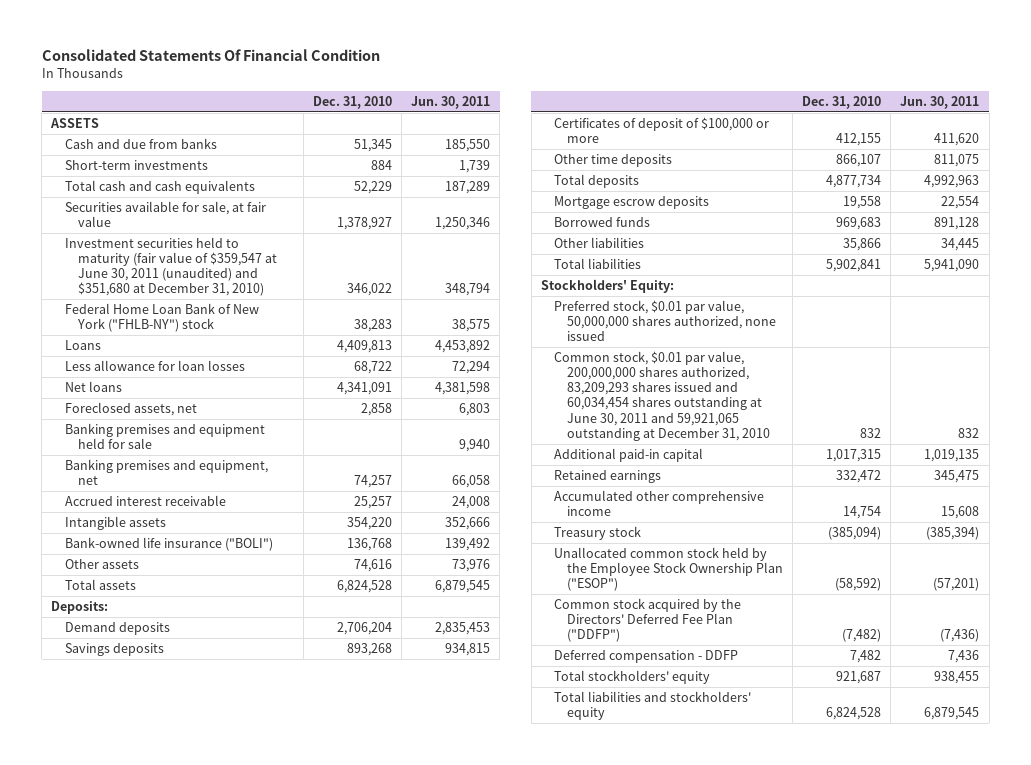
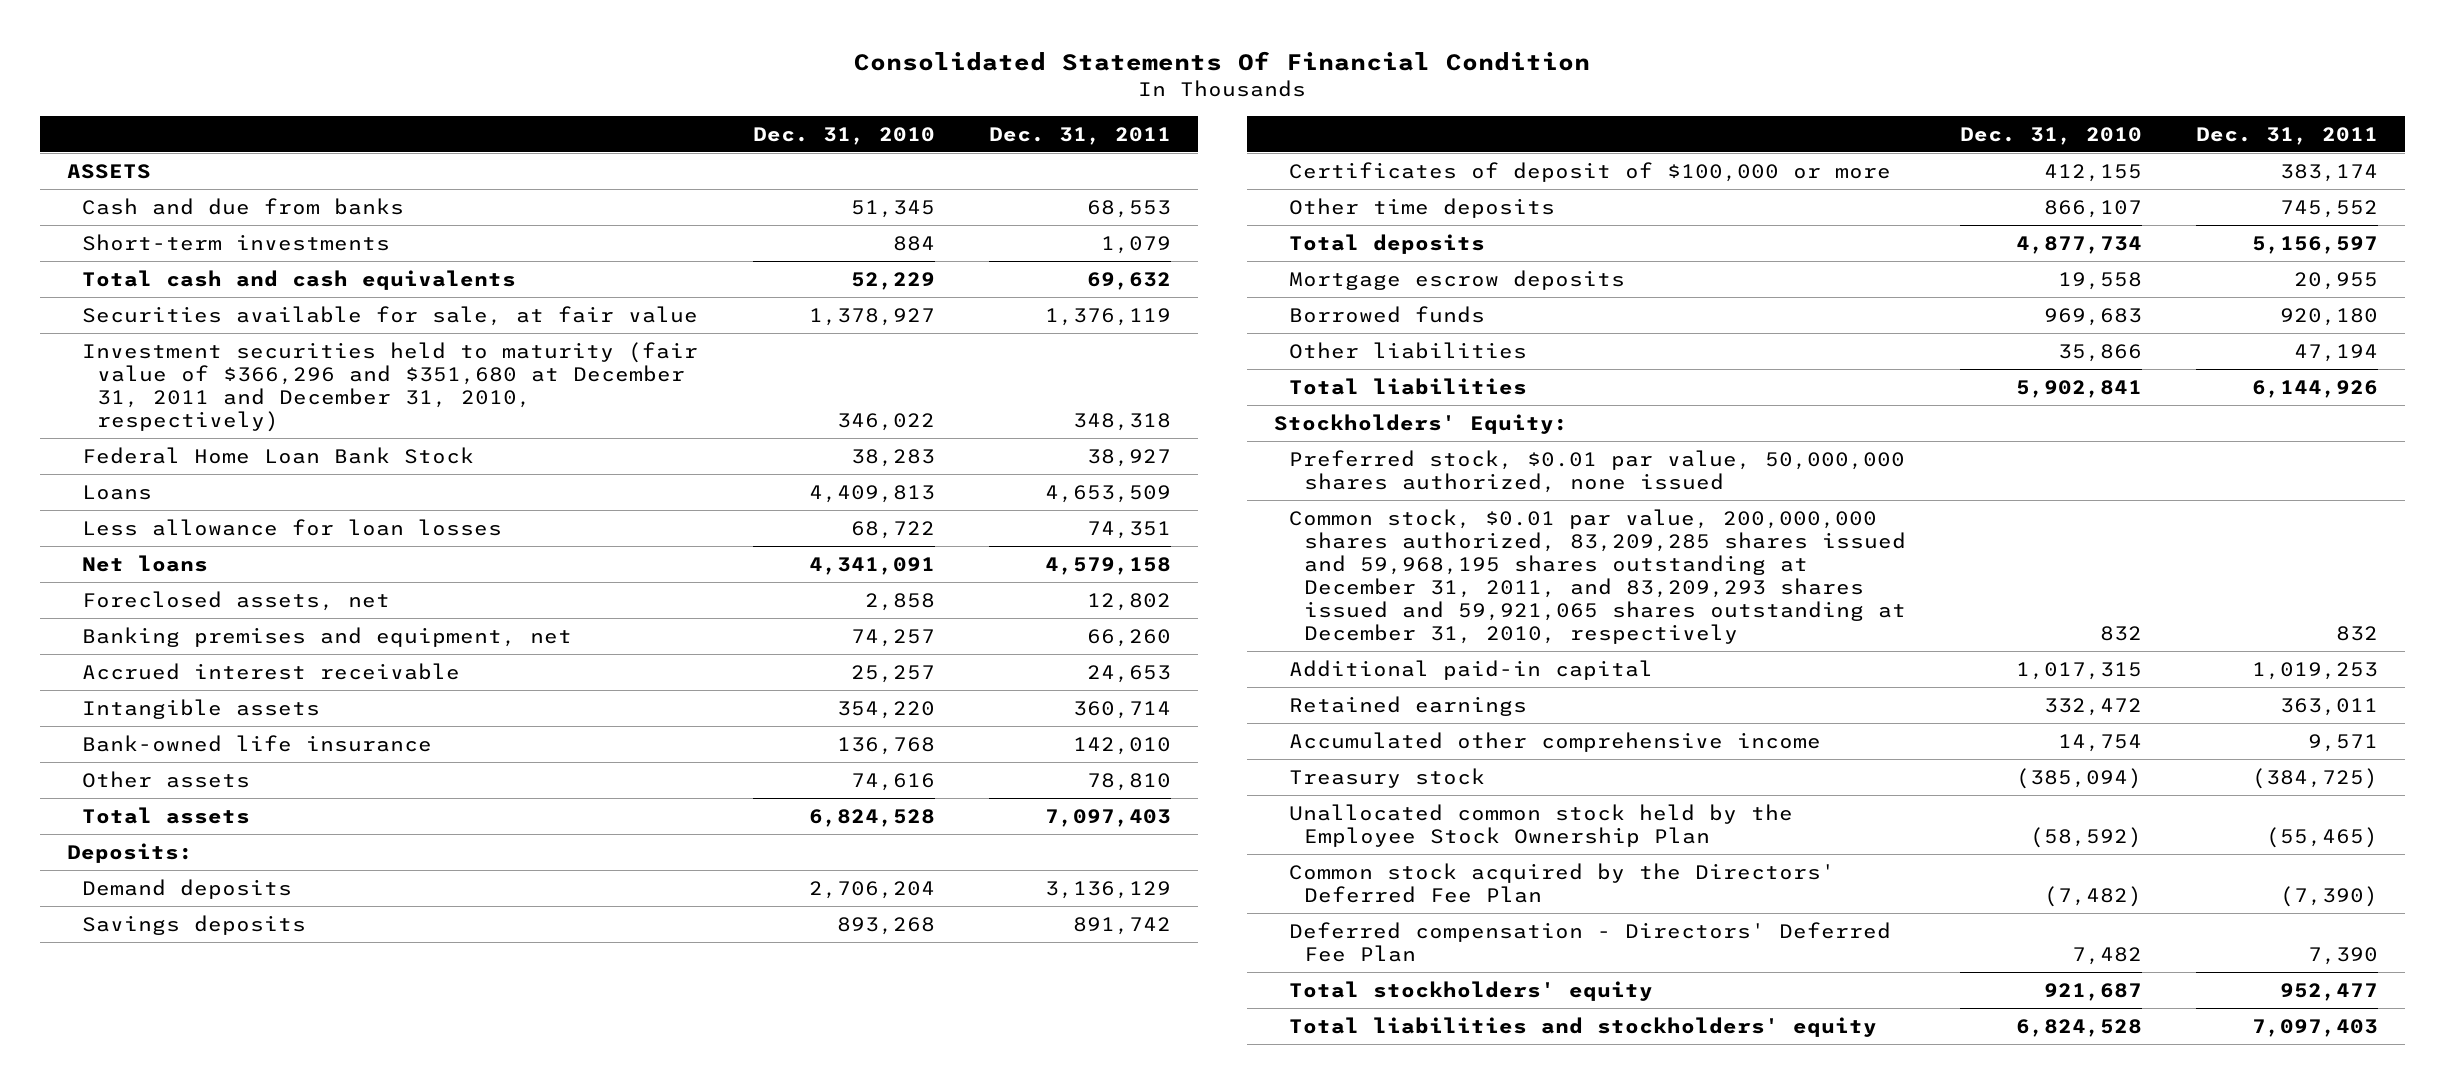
[411,95,491,109] Jun. 30, 2011 -> none
none -> [989,126,1172,145] Dec. 31, 2011
[64,237,278,297] Investment securities held to maturity (fair value of $359,547 at June 30, 2011 (unaudited) and $351,680 at December 31, 2010) -> [81,341,698,432] Investment securities held to maturity (fair value of $366,296 and $351,680 at December 31, 2011 and December 31, 2010, respectively)
[64,303,259,333] Federal Home Loan Bank of New York ("FHLB-NY") stock -> [81,446,474,464] Federal Home Loan Bank Stock
[64,423,265,450] Banking premises and equipment held for sale -> none
[64,537,273,552] Bank-owned life insurance ("BOLI") -> [81,734,432,752] Bank-owned life insurance
[553,351,771,441] Common stock, $0.01 par value, 200,000,000 shares authorized, 83,209,293 shares issued and 60,034,454 shares outstanding at June 30, 2011 and 59,921,065 outstanding at December 31, 2010 -> [1289,508,1907,644] Common stock, $0.01 par value, 200,000,000 shares authorized, 83,209,285 shares issued and 59,968,195 shares outstanding at December 31, 2011, and 83,209,293 shares issued and 59,921,065 shares outstanding at December 31, 2010, respectively
[553,547,784,592] Unallocated common stock held by the Employee Stock Ownership Plan ("ESOP") -> [1289,803,1794,847] Unallocated common stock held by the Employee Stock Ownership Plan
[553,598,741,643] Common stock acquired by the Directors' Deferred Fee Plan ("DDFP") -> [1289,862,1836,903] Common stock acquired by the Directors' Deferred Fee Plan
[553,650,738,664] Deferred compensation - DDFP -> [1289,921,1892,962] Deferred compensation - Directors' Deferred Fee Plan

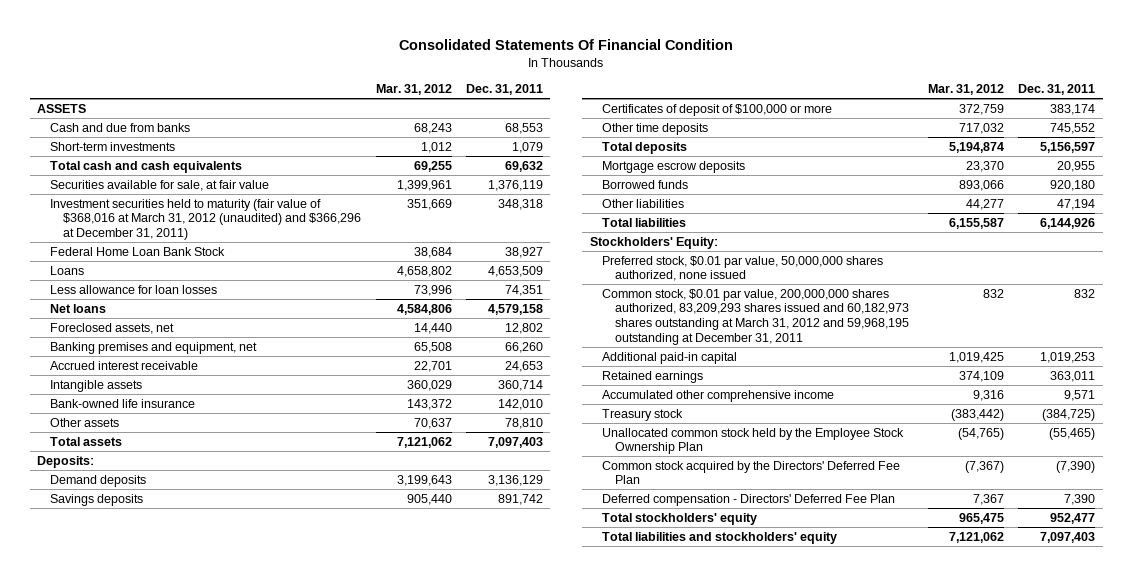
[753,126,936,145] Dec. 31, 2010 -> none
none -> [375,84,452,96] Mar. 31, 2012
[81,341,698,432] Investment securities held to maturity (fair value of $366,296 and $351,680 at December 31, 2011 and December 31, 2010, respectively) -> [50,198,361,241] Investment securities held to maturity (fair value of $368,016 at March 31, 2012 (unaudited) and $366,296 at December 31, 2011)
[1289,508,1907,644] Common stock, $0.01 par value, 200,000,000 shares authorized, 83,209,285 shares issued and 59,968,195 shares outstanding at December 31, 2011, and 83,209,293 shares issued and 59,921,065 shares outstanding at December 31, 2010, respectively -> [602,288,910,346] Common stock, $0.01 par value, 200,000,000 shares authorized, 83,209,293 shares issued and 60,182,973 shares outstanding at March 31, 2012 and 59,968,195 outstanding at December 31, 2011

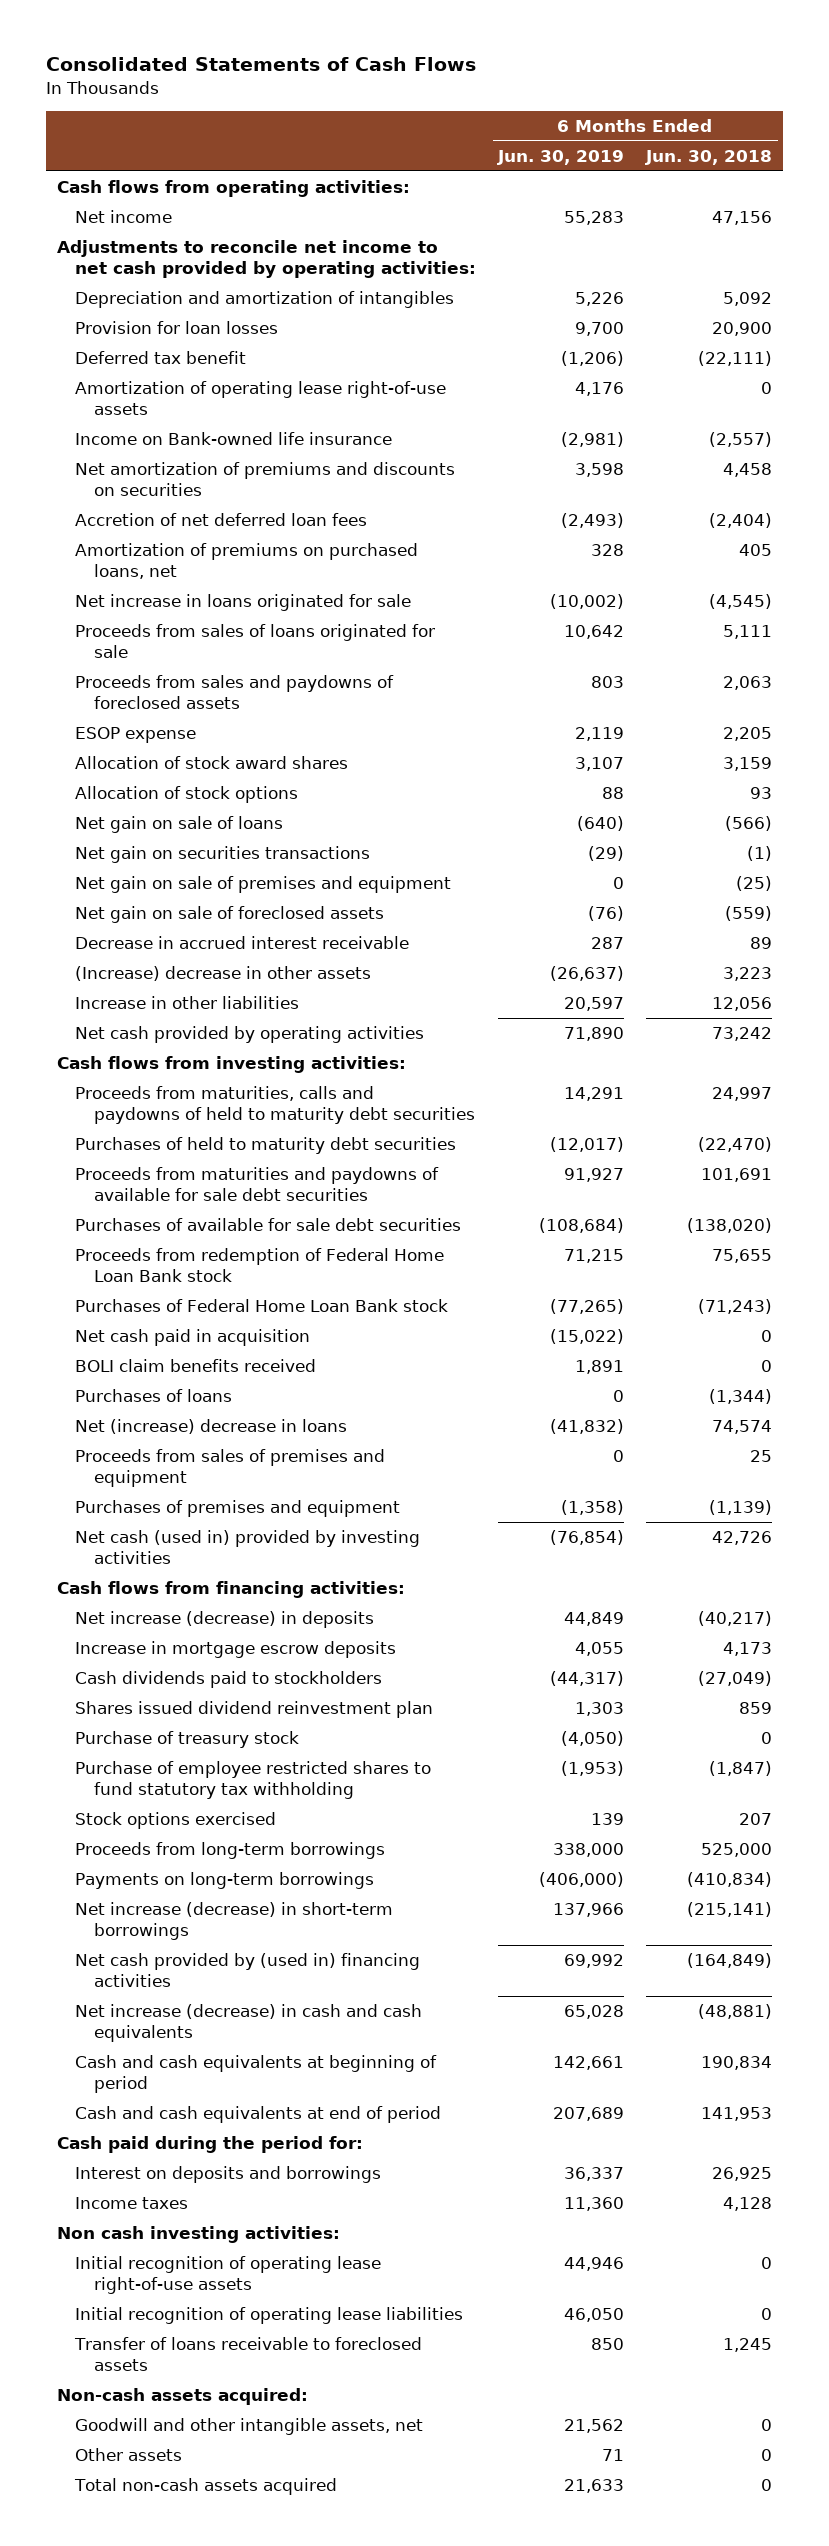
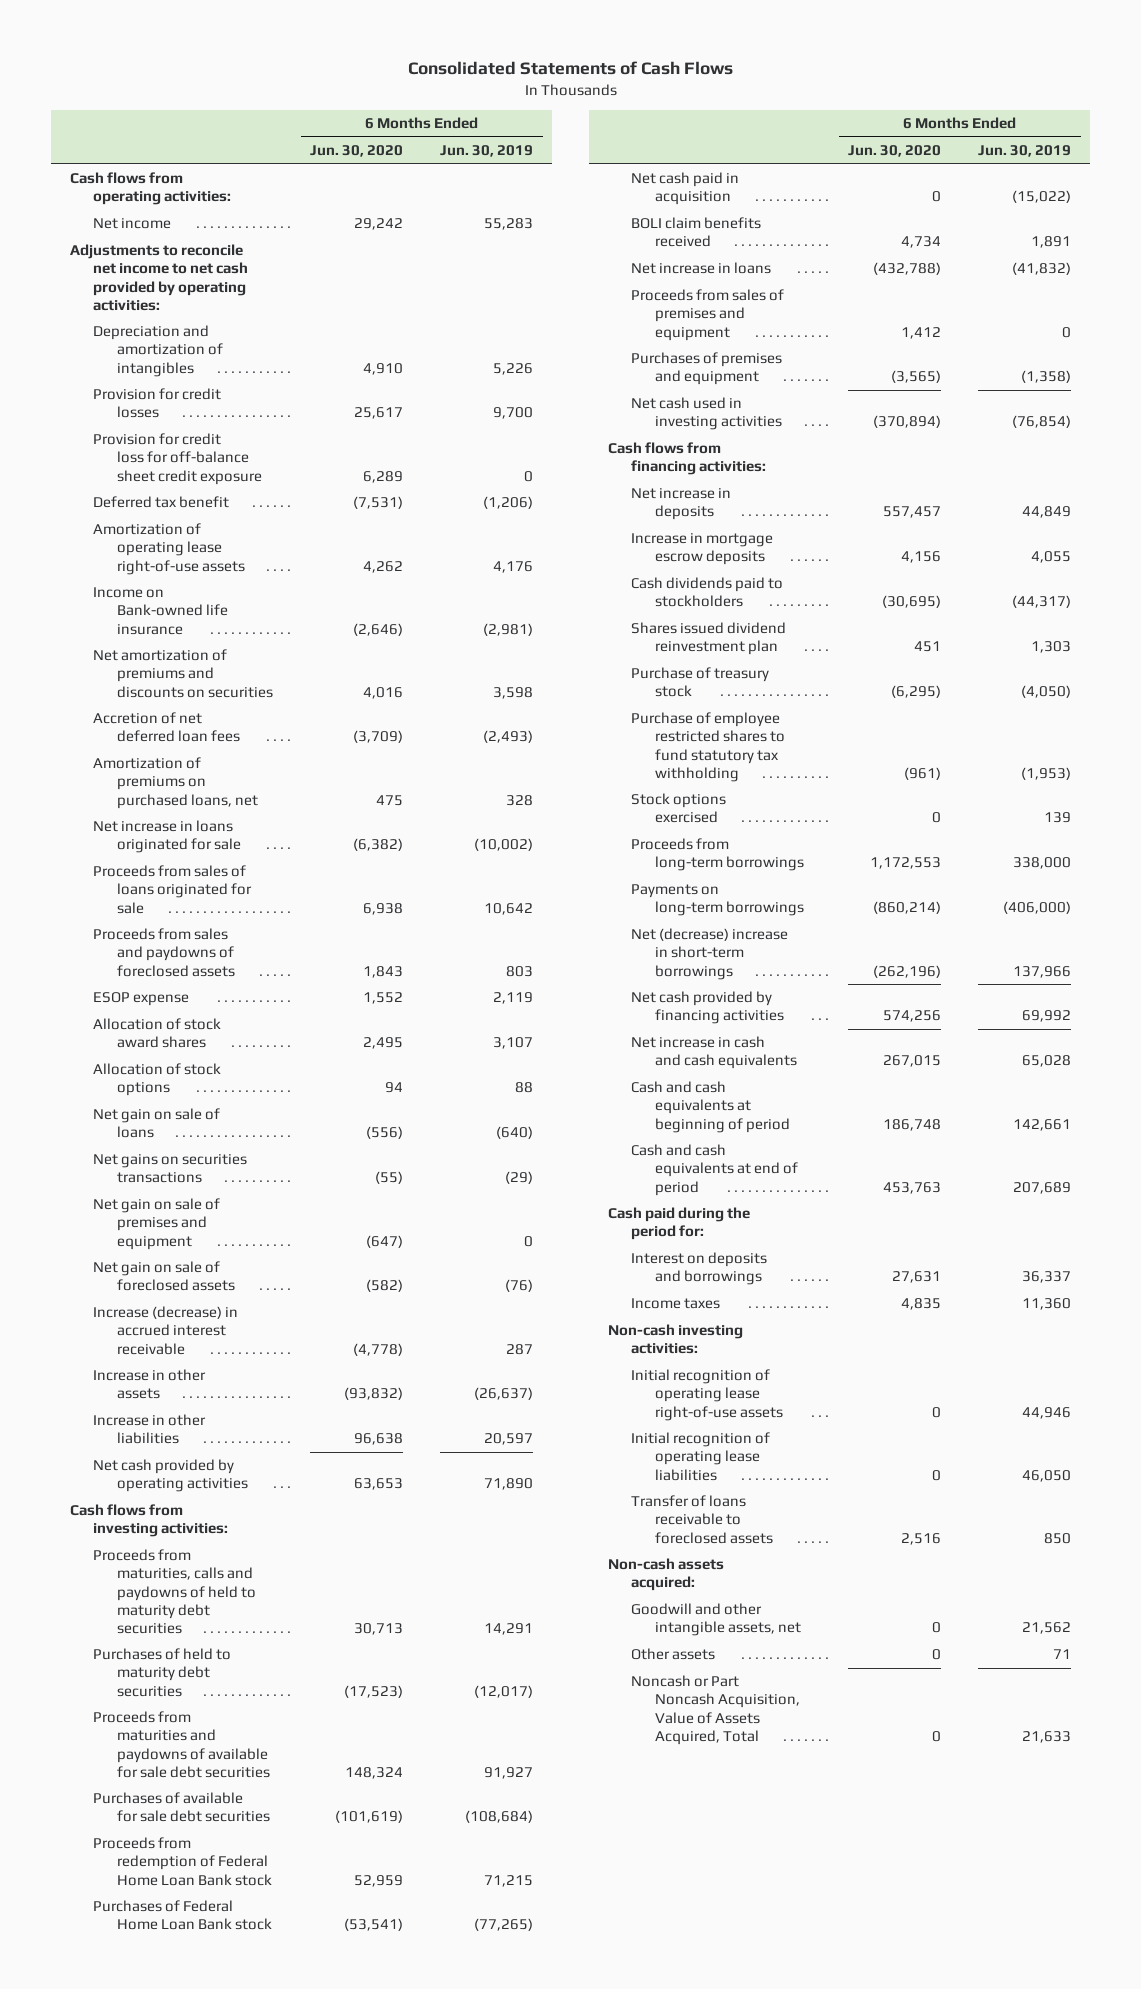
[645,149,773,165] Jun. 30, 2018 -> none
none -> [309,145,403,158] Jun. 30, 2020
[75,321,279,335] Provision for loan losses -> [93,388,222,419] Provision for credit losses
none -> [93,433,262,485] Provision for credit loss for off-balance sheet credit exposure
[75,846,371,864] Net gain on securities transactions -> [93,1154,248,1184] Net gains on securities transactions
[75,936,410,950] Decrease in accrued interest receivable -> [93,1306,239,1355] Increase (decrease) in accrued interest receivable
[75,966,372,982] (Increase) decrease in other assets -> [93,1369,207,1400] Increase in other assets
[75,1389,233,1403] Purchases of loans -> none
[75,1419,348,1435] Net (increase) decrease in loans -> [631,262,772,275] Net increase in loans
[75,1530,421,1564] Net cash (used in) provided by investing activities -> [631,397,782,431] Net cash used in investing activities
[75,1611,375,1629] Net increase (decrease) in deposits -> [631,488,732,521] Net increase in deposits
[75,1902,394,1940] Net increase (decrease) in short-term borrowings -> [631,928,789,980] Net (decrease) increase in short-term borrowings
[75,1953,421,1987] Net cash provided by (used in) financing activities -> [631,991,784,1025] Net cash provided by financing activities
[75,2004,423,2042] Net increase (decrease) in cash and cash equivalents -> [631,1036,797,1070] Net increase in cash and cash equivalents
[56,2226,340,2244] Non cash investing activities: -> [608,1324,744,1355] Non-cash investing activities:
[74,2478,338,2496] Total non-cash assets acquired -> [631,1675,800,1745] Noncash or Part Noncash Acquisition, Value of Assets Acquired, Total

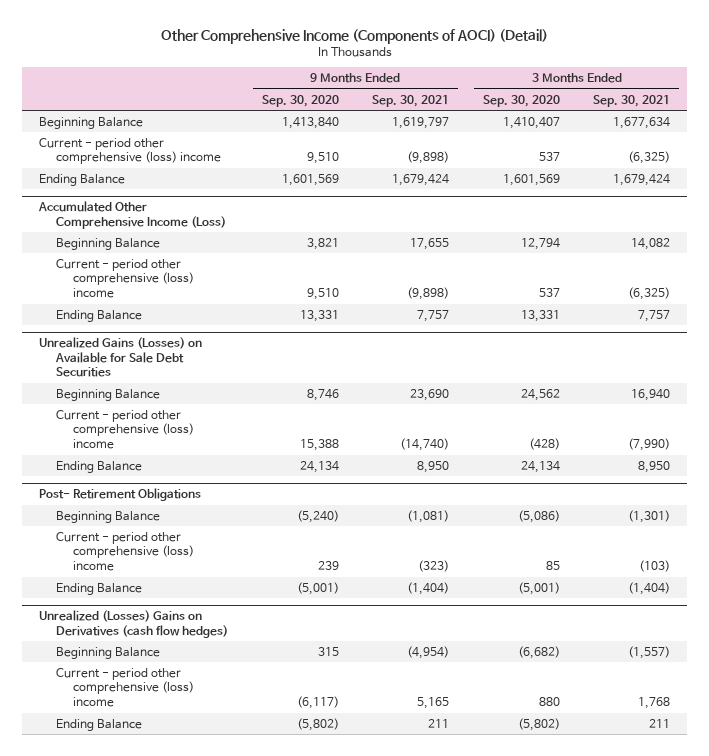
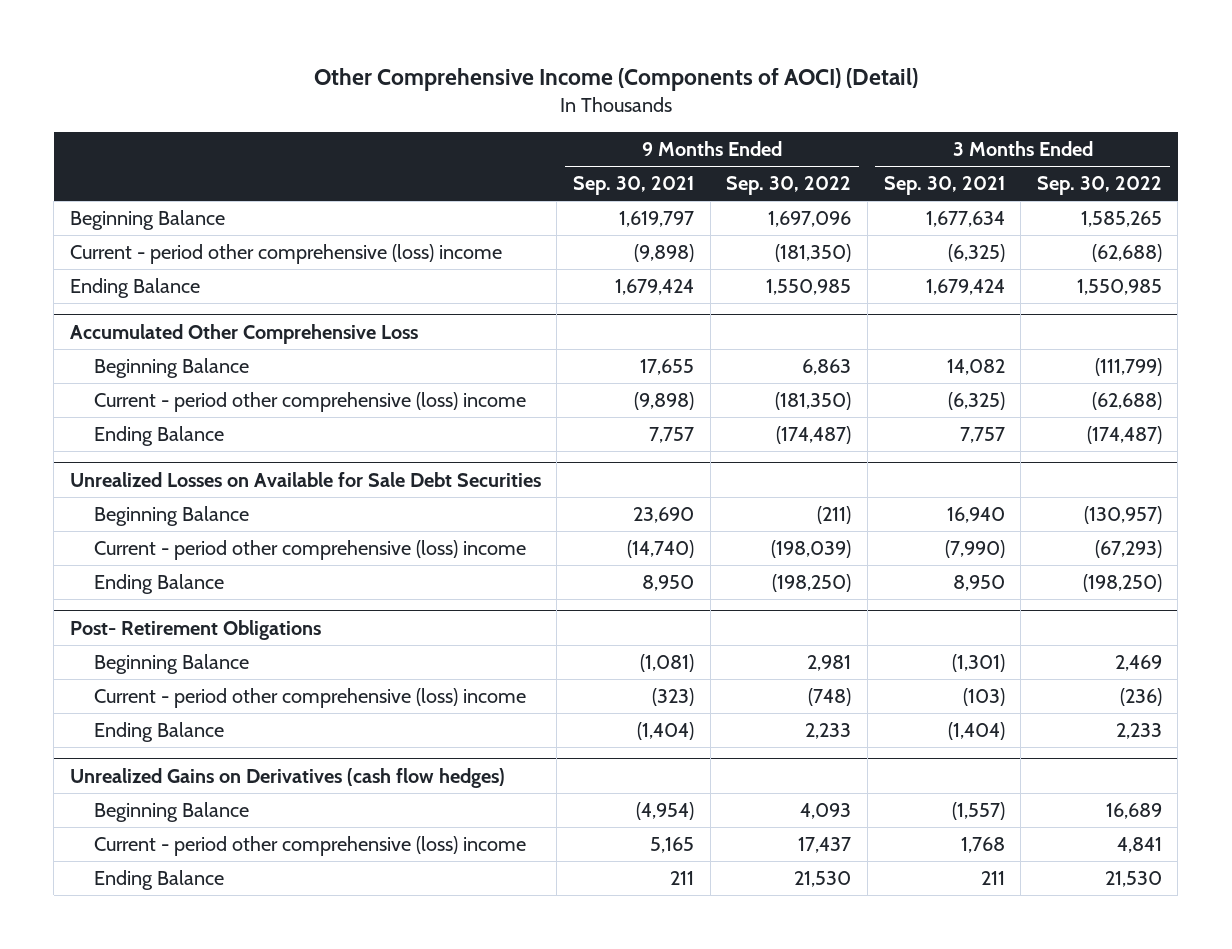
[261,94,339,107] Sep. 30, 2020 -> none
[482,94,560,107] Sep. 30, 2020 -> none
none -> [726,176,852,196] Sep. 30, 2022
none -> [1036,176,1162,196] Sep. 30, 2022
[37,201,226,229] Accumulated Other Comprehensive Income (Loss) -> [69,323,418,344] Accumulated Other Comprehensive Loss
[38,337,202,378] Unrealized Gains (Losses) on Available for Sale Debt Securities -> [69,471,541,487] Unrealized Losses on Available for Sale Debt Securities
[38,610,228,638] Unrealized (Losses) Gains on Derivatives (cash flow hedges) -> [69,767,505,788] Unrealized Gains on Derivatives (cash flow hedges)

